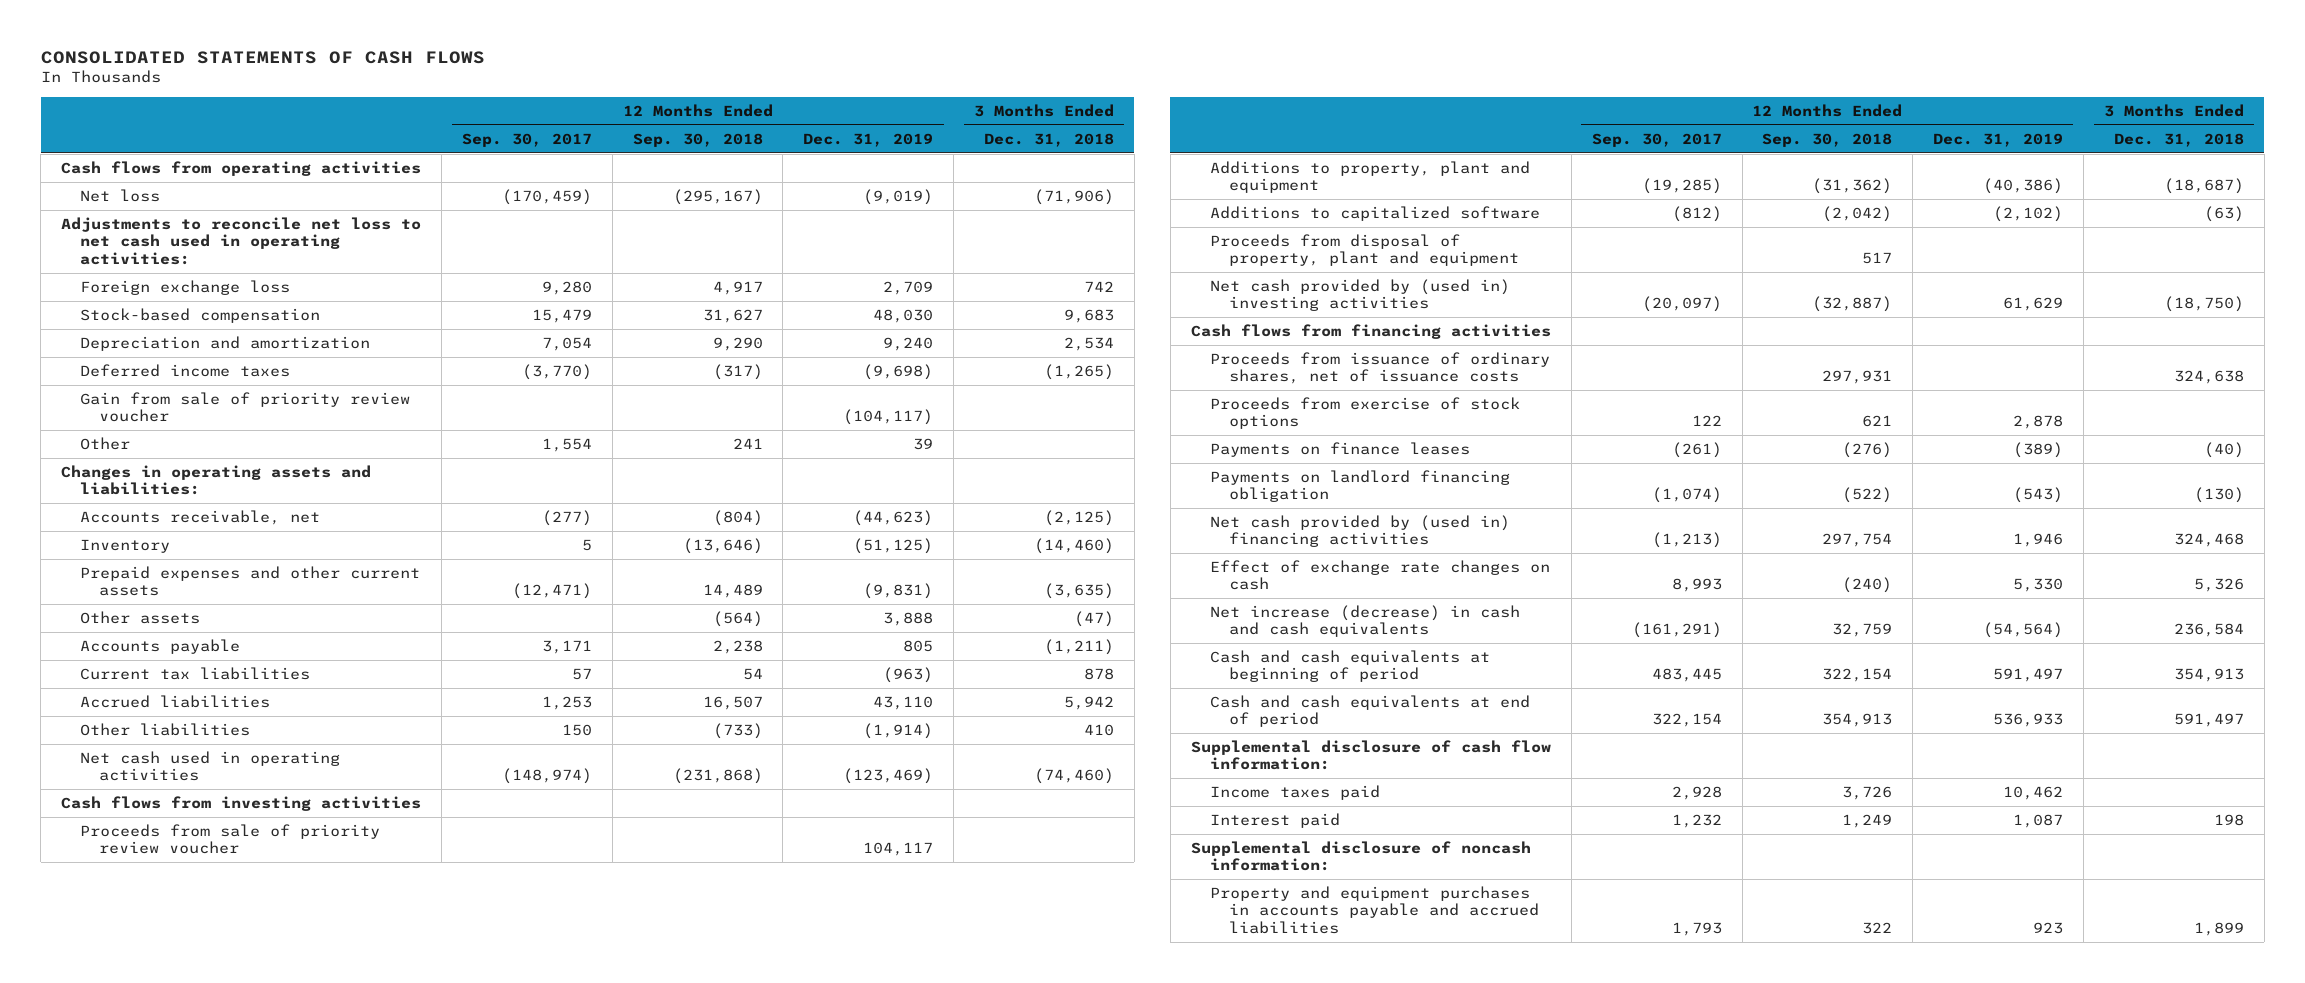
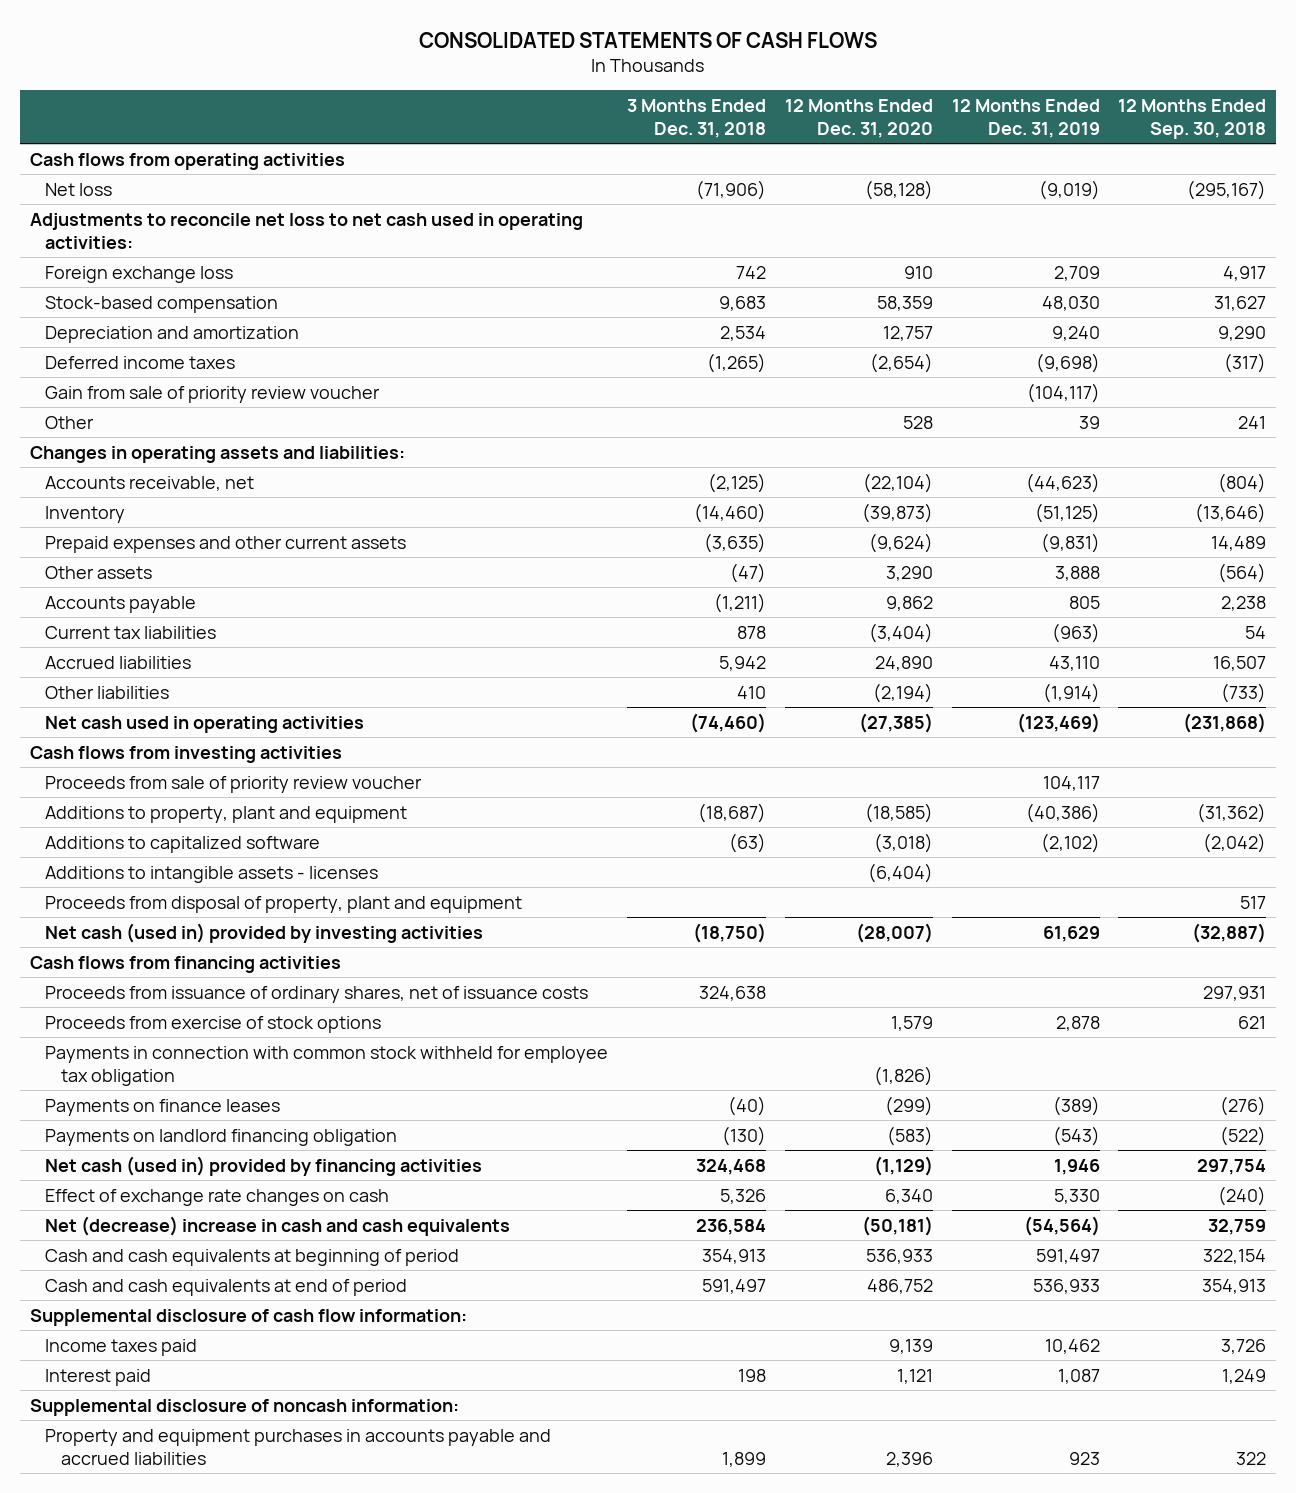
[461,132,592,147] Sep. 30, 2017 -> none
none -> [784,99,933,138] 12 Months Ended Dec. 31, 2020
none -> [45,865,379,883] Additions to intangible assets - licenses
[1209,279,1510,312] Net cash provided by (used in) investing activities -> [45,922,484,943] Net cash (used in) provided by investing activities
none -> [45,1045,609,1086] Payments in connection with common stock withheld for employee tax obligation
[1209,515,1510,548] Net cash provided by (used in) financing activities -> [45,1155,483,1176] Net cash (used in) provided by financing activities
[1209,605,1520,638] Net increase (decrease) in cash and cash equivalents -> [45,1215,511,1236] Net (decrease) increase in cash and cash equivalents

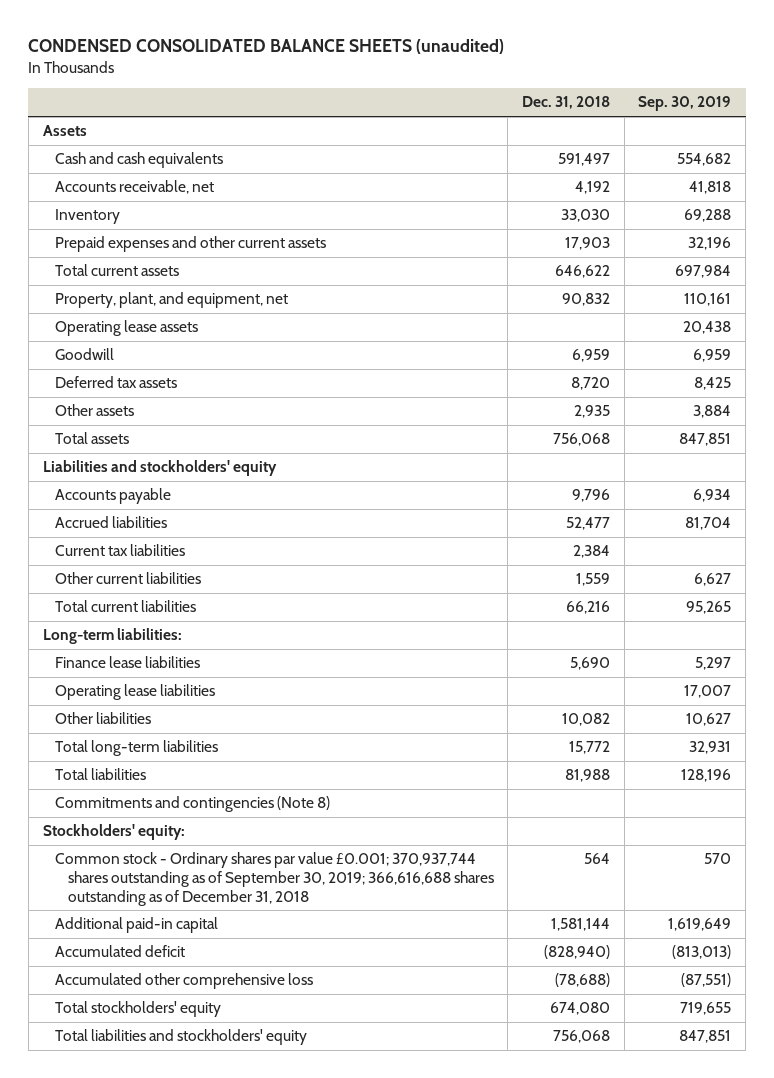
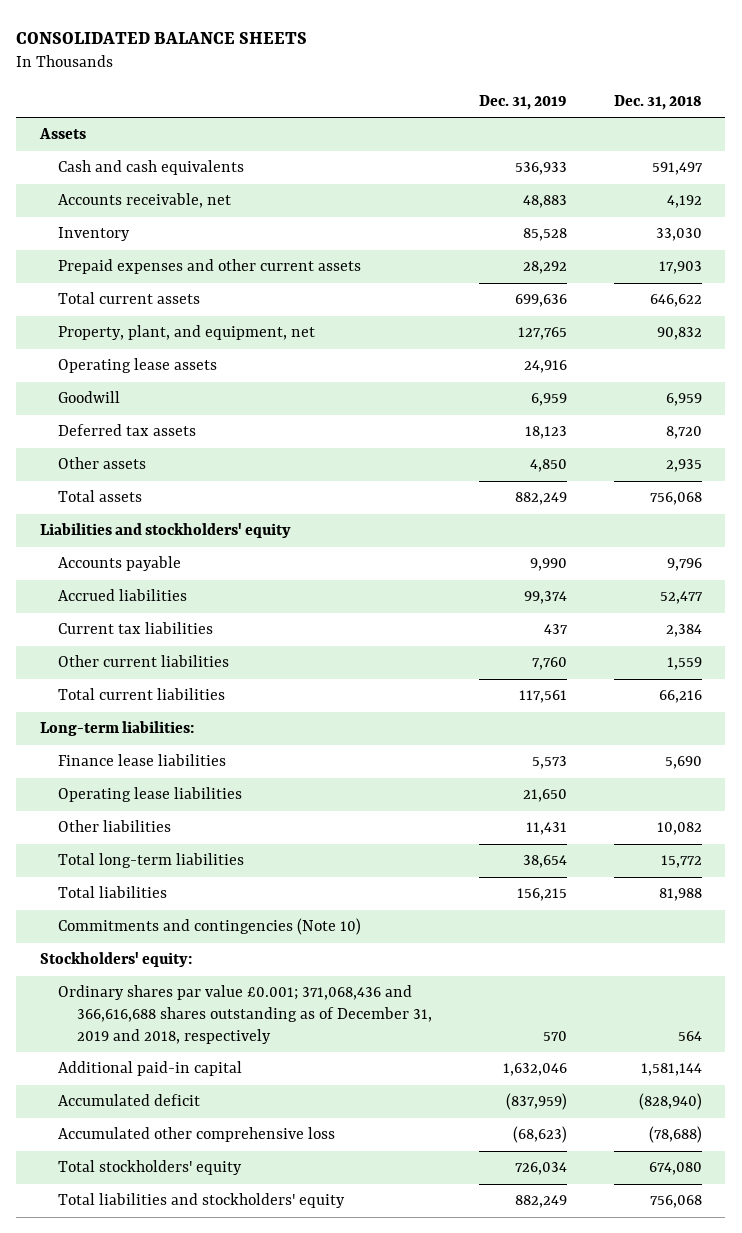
[28,39,505,55] CONDENSED CONSOLIDATED BALANCE SHEETS (unaudited) -> [16,31,308,44] CONSOLIDATED BALANCE SHEETS
[638,96,732,112] Sep. 30, 2019 -> none
none -> [478,94,567,110] Dec. 31, 2019
[55,796,331,813] Commitments and contingencies (Note 8) -> [58,918,362,936] Commitments and contingencies (Note 10)
[55,852,494,906] Common stock - Ordinary shares par value £0.001; 370,937,744 shares outstanding as of September 30, 2019; 366,616,688 shares outstanding as of December 31, 2018 -> [58,985,432,1044] Ordinary shares par value £0.001; 371,068,436 and 366,616,688 shares outstanding as of December 31, 2019 and 2018, respectively

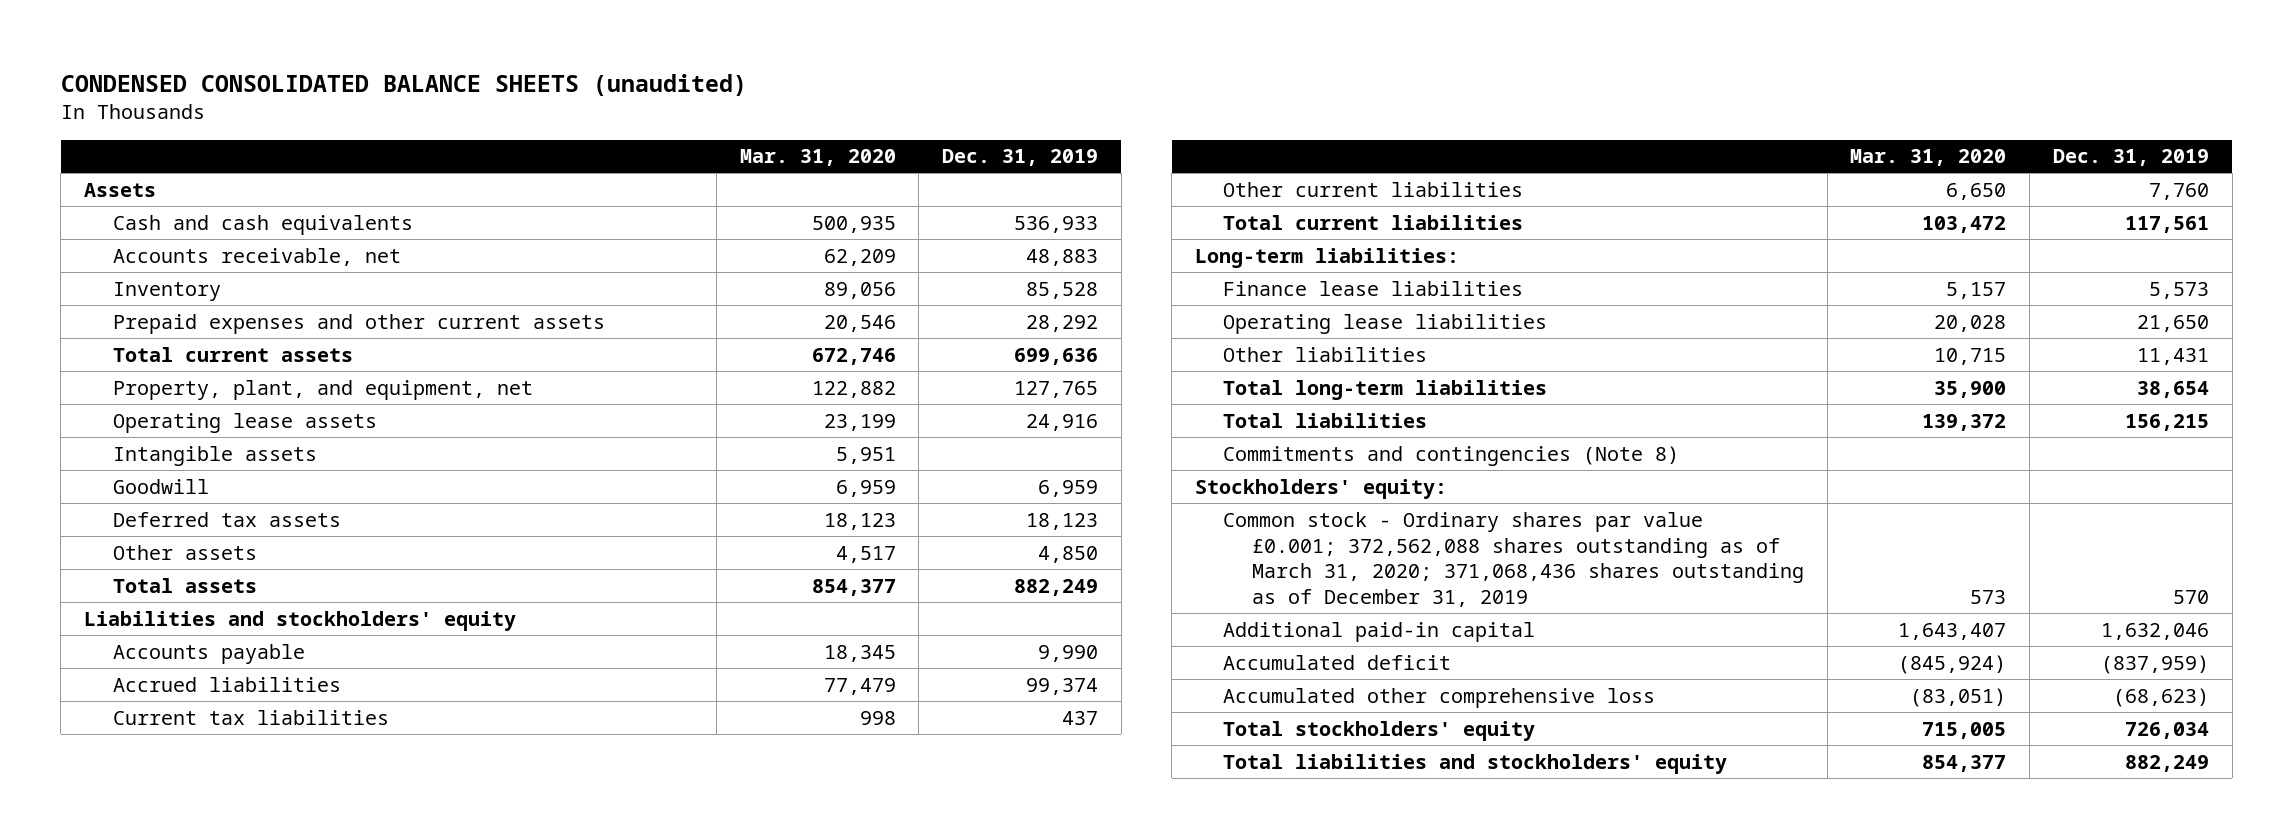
[16,31,308,44] CONSOLIDATED BALANCE SHEETS -> [60,74,747,97] CONDENSED CONSOLIDATED BALANCE SHEETS (unaudited)
[613,94,702,110] Dec. 31, 2018 -> none
none -> [739,149,896,167] Mar. 31, 2020
none -> [112,445,317,466] Intangible assets
[58,918,362,936] Commitments and contingencies (Note 10) -> [1223,445,1680,466] Commitments and contingencies (Note 8)
[58,985,432,1044] Ordinary shares par value £0.001; 371,068,436 and 366,616,688 shares outstanding as of December 31, 2019 and 2018, respectively -> [1223,511,1804,608] Common stock - Ordinary shares par value £0.001; 372,562,088 shares outstanding as of March 31, 2020; 371,068,436 shares outstanding as of December 31, 2019

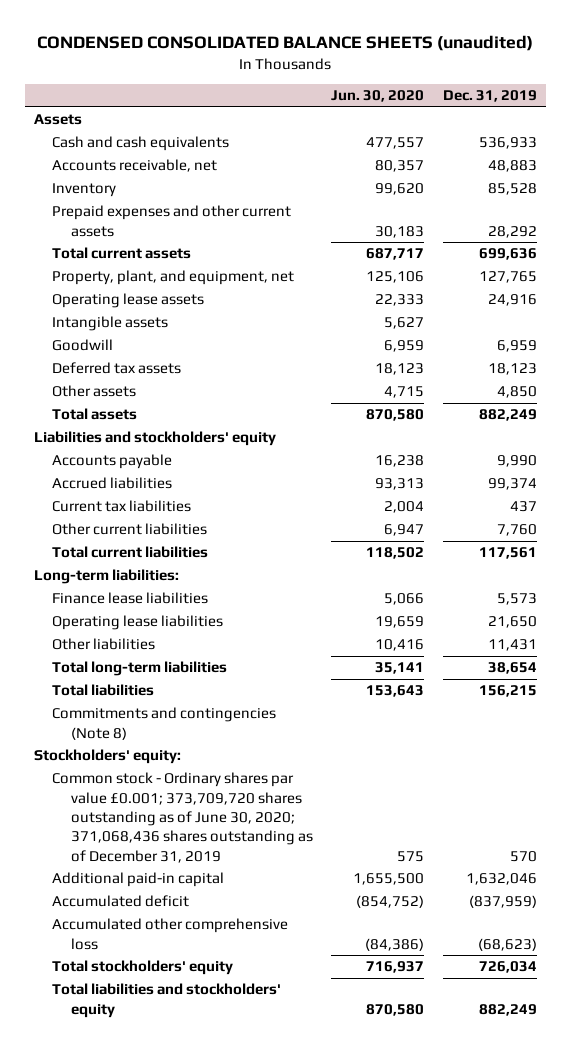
[739,149,896,167] Mar. 31, 2020 -> none
none -> [331,90,425,103] Jun. 30, 2020
[1223,511,1804,608] Common stock - Ordinary shares par value £0.001; 372,562,088 shares outstanding as of March 31, 2020; 371,068,436 shares outstanding as of December 31, 2019 -> [52,772,313,863] Common stock - Ordinary shares par value £0.001; 373,709,720 shares outstanding as of June 30, 2020; 371,068,436 shares outstanding as of December 31, 2019

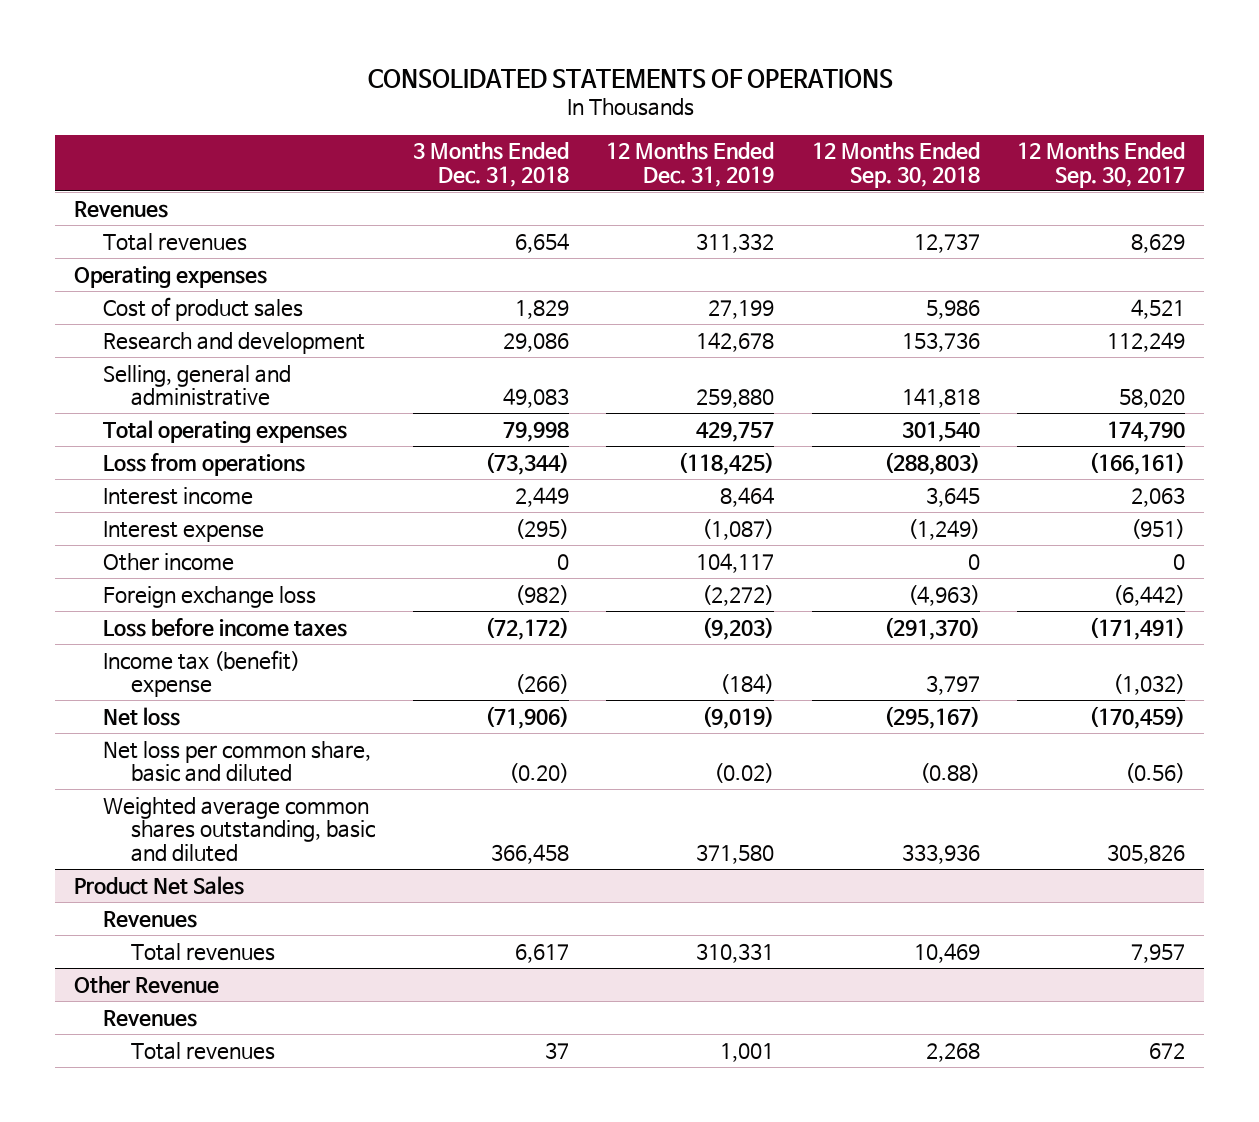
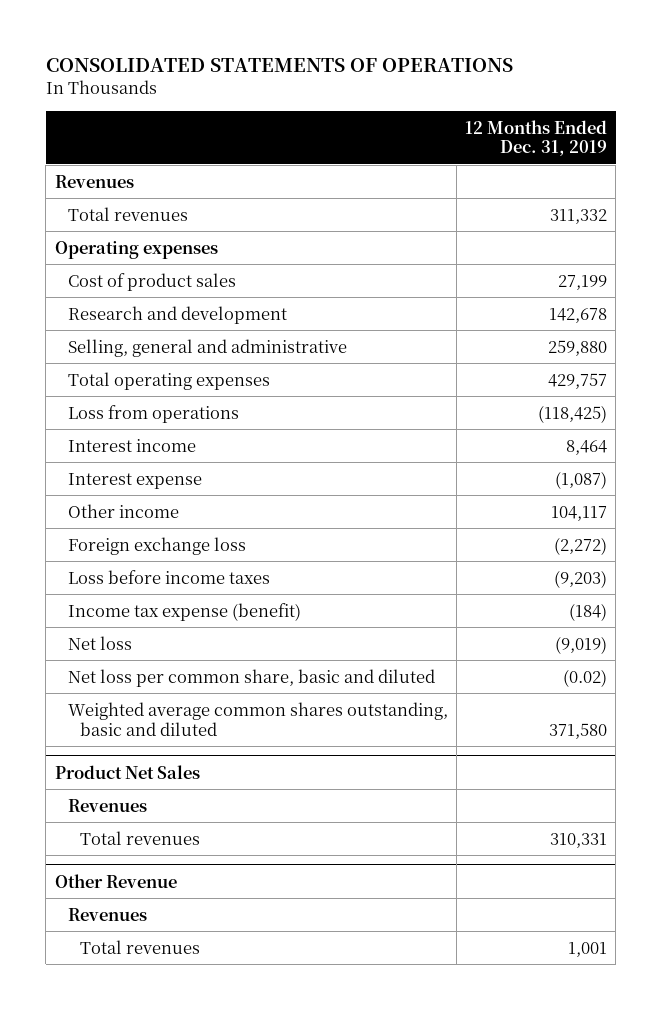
[412,142,569,187] 3 Months Ended Dec. 31, 2018 -> none
[811,142,980,188] 12 Months Ended Sep. 30, 2018 -> none
[1017,142,1186,188] 12 Months Ended Sep. 30, 2017 -> none
[102,649,300,698] Income tax (benefit) expense -> [67,602,301,621] Income tax expense (benefit)

